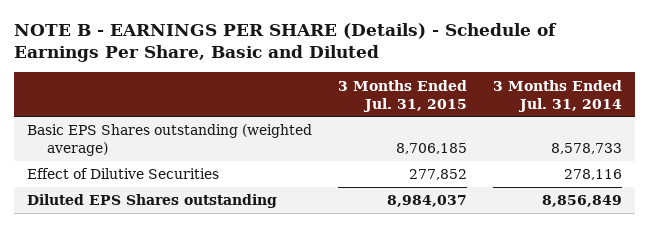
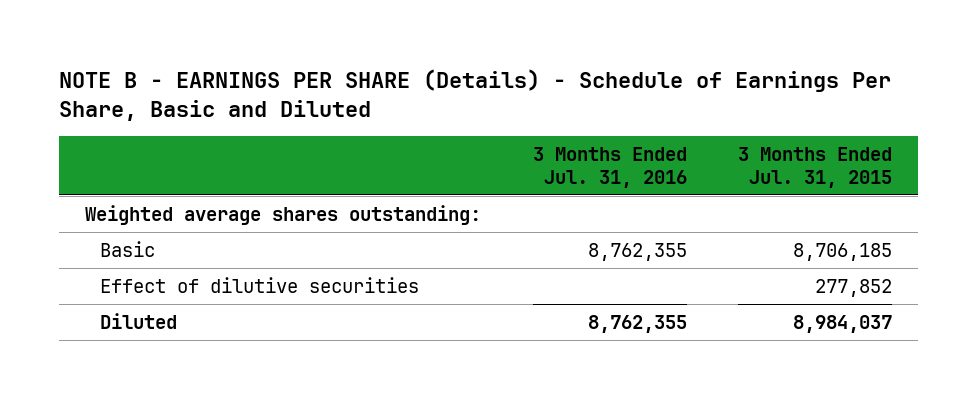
[492,79,622,112] 3 Months Ended Jul. 31, 2014 -> none
none -> [532,146,687,188] 3 Months Ended Jul. 31, 2016
none -> [85,204,482,225] Weighted average shares outstanding:
[27,124,313,157] Basic EPS Shares outstanding (weighted average) -> [100,240,156,257] Basic
[27,168,220,180] Effect of Dilutive Securities -> [100,276,420,293] Effect of dilutive securities
[27,194,278,209] Diluted EPS Shares outstanding -> [100,312,178,329] Diluted

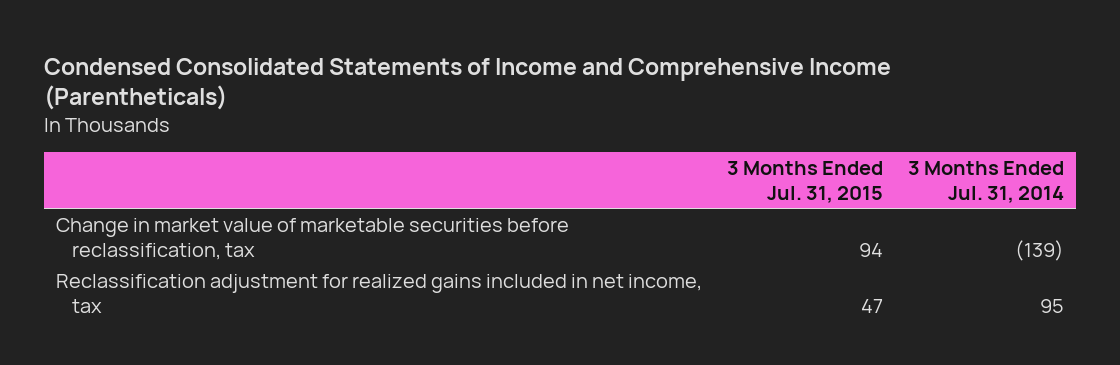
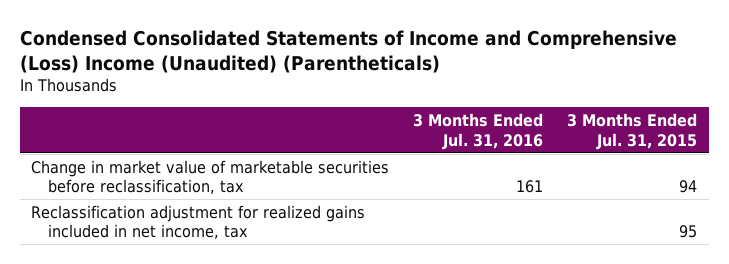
[43,57,891,111] Condensed Consolidated Statements of Income and Comprehensive Income (Parentheticals) -> [19,29,677,73] Condensed Consolidated Statements of Income and Comprehensive (Loss) Income (Unaudited) (Parentheticals)
[907,160,1064,204] 3 Months Ended Jul. 31, 2014 -> none
none -> [413,113,544,150] 3 Months Ended Jul. 31, 2016
[860,299,883,314] 47 -> [679,225,698,239] 95

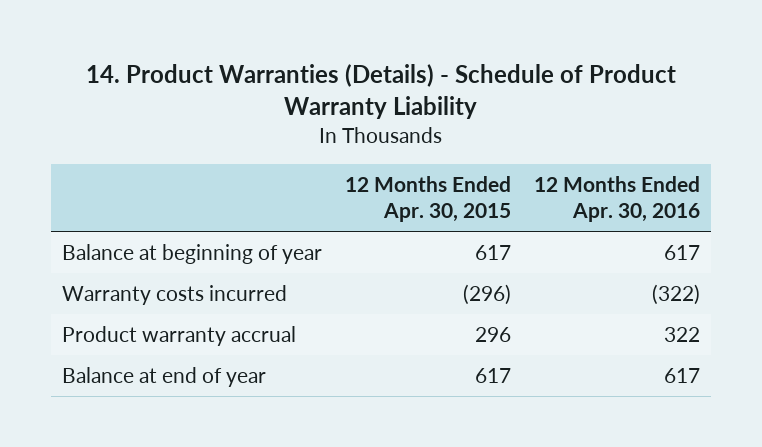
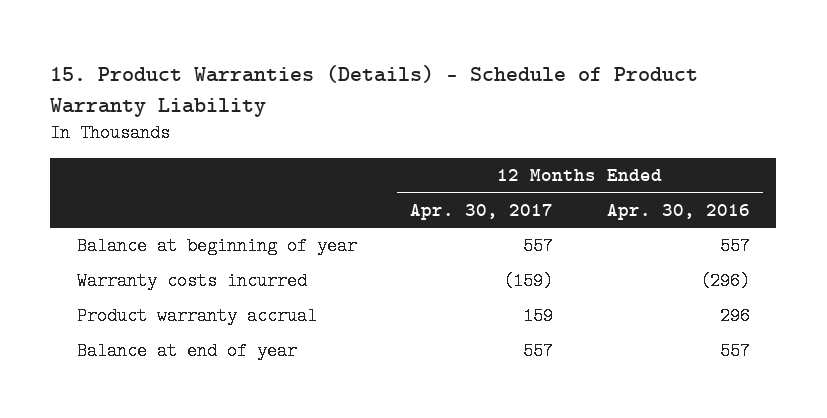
[86,64,677,120] 14. Product Warranties (Details) - Schedule of Product Warranty Liability -> [50,65,699,117] 15. Product Warranties (Details) - Schedule of Product Warranty Liability
[345,176,512,222] 12 Months Ended Apr. 30, 2015 -> none
none -> [410,203,554,220] Apr. 30, 2017
[664,245,701,261] 617 -> [719,237,750,256] 557
[652,284,701,306] (322) -> [699,272,750,291] (296)
[664,327,701,343] 322 -> [719,307,750,326] 296
[664,368,701,384] 617 -> [719,342,750,361] 557

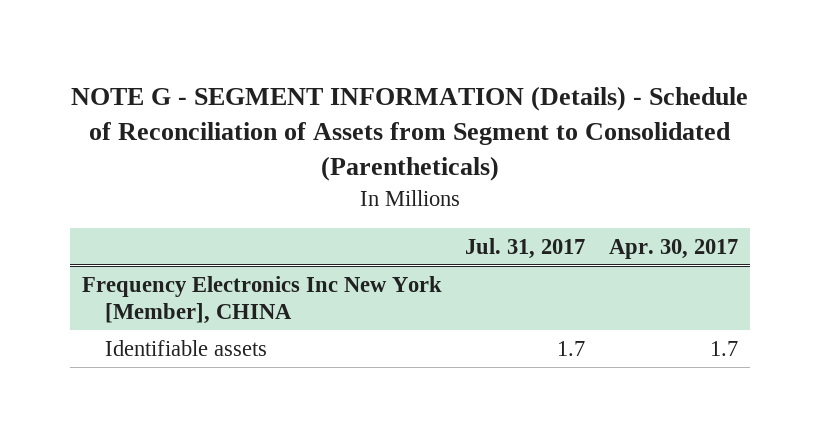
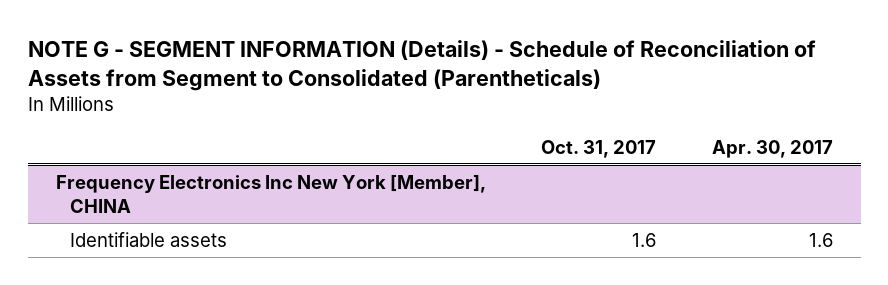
[465,238,586,260] Jul. 31, 2017 -> none
none -> [541,139,657,158] Oct. 31, 2017
[709,340,738,356] 1.7 -> [808,232,833,247] 1.6

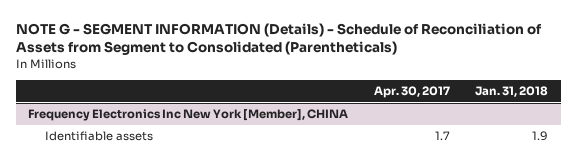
[541,139,657,158] Oct. 31, 2017 -> none
none -> [475,85,549,97] Jan. 31, 2018
[808,232,833,247] 1.6 -> [434,131,450,141] 1.7

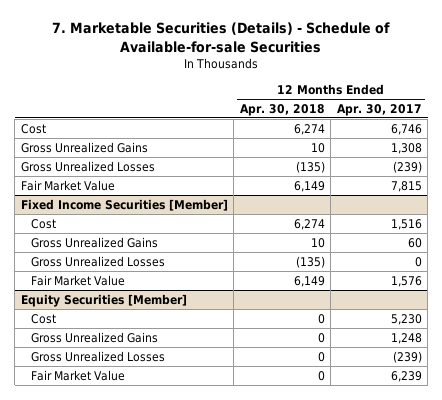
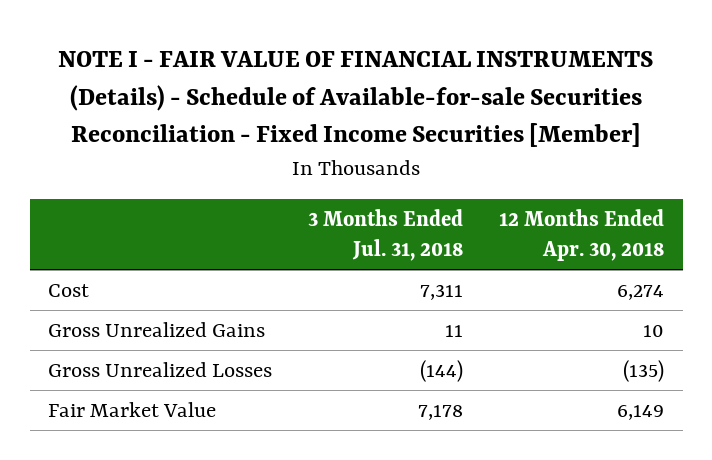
[52,22,391,53] 7. Marketable Securities (Details) - Schedule of Available-for-sale Securities -> [58,51,654,148] NOTE I - FAIR VALUE OF FINANCIAL INSTRUMENTS (Details) - Schedule of Available-for-sale Securities Reconciliation - Fixed Income Securities [Member]
[336,103,422,116] Apr. 30, 2017 -> none
none -> [308,209,464,262] 3 Months Ended Jul. 31, 2018
[20,198,228,211] Fixed Income Securities [Member] -> none
[31,218,57,229] Cost -> none
[31,236,159,248] Gross Unrealized Gains -> none
[31,255,166,267] Gross Unrealized Losses -> none
[31,274,126,286] Fair Market Value -> none
[20,293,187,307] Equity Securities [Member] -> none
[31,313,57,324] Cost -> none
[31,331,159,343] Gross Unrealized Gains -> none
[31,350,166,362] Gross Unrealized Losses -> none
[31,369,126,381] Fair Market Value -> none

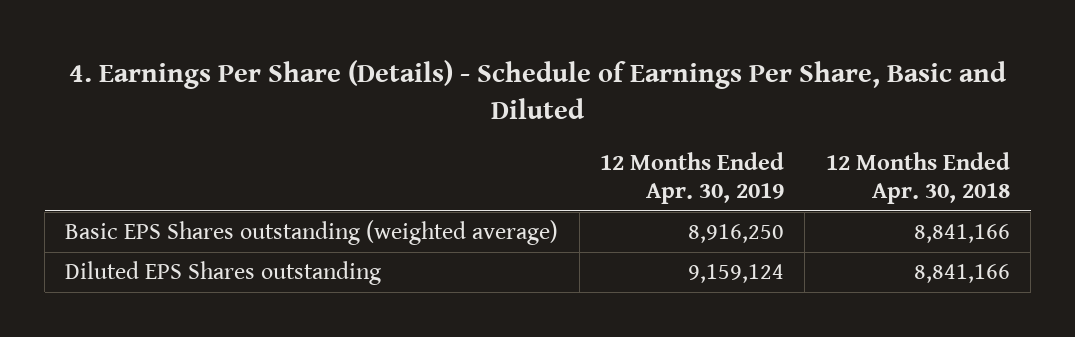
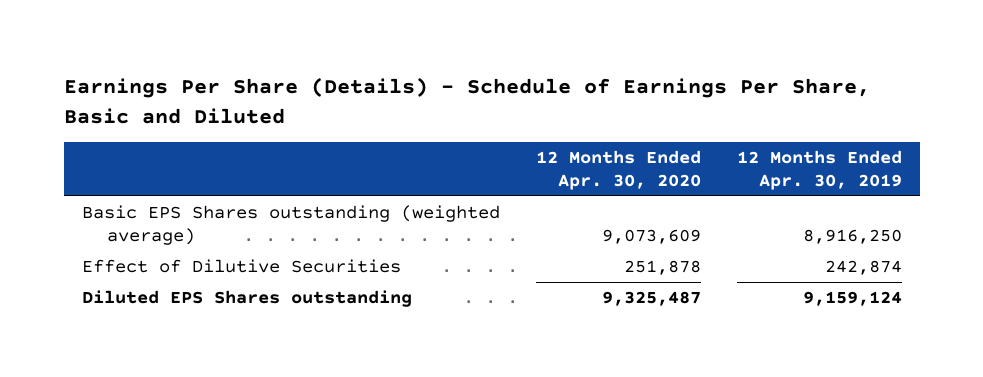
[68,59,1007,120] 4. Earnings Per Share (Details) - Schedule of Earnings Per Share, Basic and Diluted -> [63,77,870,124] Earnings Per Share (Details) - Schedule of Earnings Per Share, Basic and Diluted
[825,152,1010,205] 12 Months Ended Apr. 30, 2018 -> none
none -> [535,149,701,190] 12 Months Ended Apr. 30, 2020
none -> [81,259,401,274] Effect of Dilutive Securities

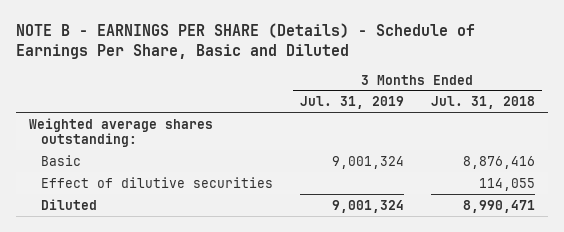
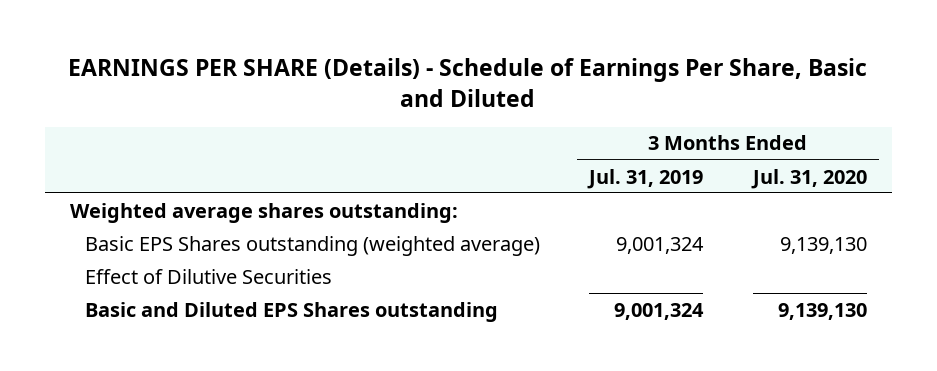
[15,22,475,60] NOTE B - EARNINGS PER SHARE (Details) - Schedule of Earnings Per Share, Basic and Diluted -> [68,57,868,107] EARNINGS PER SHARE (Details) - Schedule of Earnings Per Share, Basic and Diluted
[430,96,535,110] Jul. 31, 2018 -> none
none -> [751,168,868,189] Jul. 31, 2020
[41,154,82,166] Basic -> [84,235,540,256] Basic EPS Shares outstanding (weighted average)
[41,176,274,188] Effect of dilutive securities -> [84,268,332,284] Effect of Dilutive Securities
[41,198,98,210] Diluted -> [84,301,498,322] Basic and Diluted EPS Shares outstanding

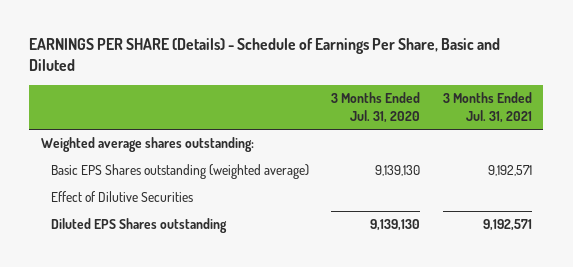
[587,168,704,189] Jul. 31, 2019 -> none
none -> [443,92,533,123] 3 Months Ended Jul. 31, 2021
[84,301,498,322] Basic and Diluted EPS Shares outstanding -> [50,218,227,234] Diluted EPS Shares outstanding

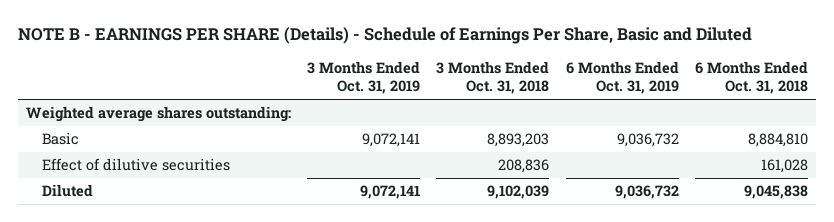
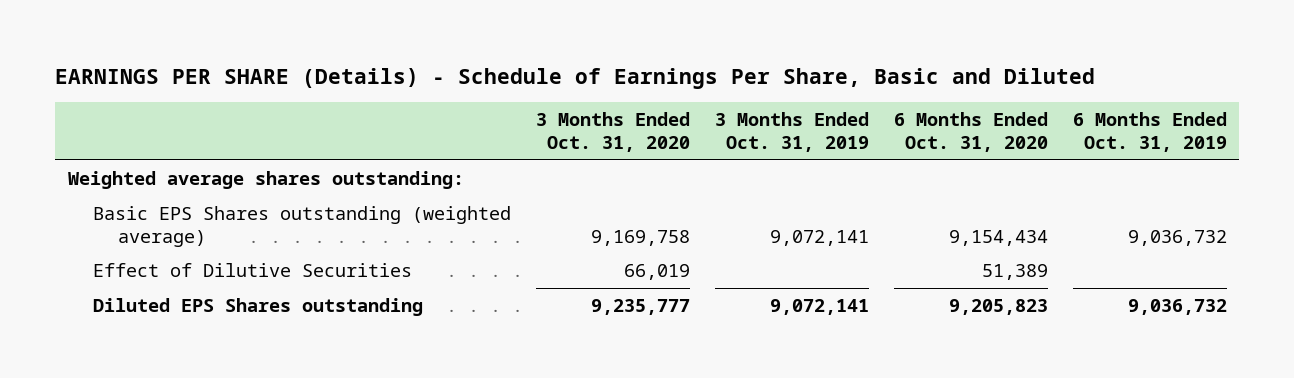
[18,27,753,45] NOTE B - EARNINGS PER SHARE (Details) - Schedule of Earnings Per Share, Basic and Diluted -> [55,67,1096,89] EARNINGS PER SHARE (Details) - Schedule of Earnings Per Share, Basic and Diluted
[436,61,550,95] 3 Months Ended Oct. 31, 2018 -> none
[694,61,808,95] 6 Months Ended Oct. 31, 2018 -> none
none -> [535,112,690,152] 3 Months Ended Oct. 31, 2020
none -> [893,112,1048,152] 6 Months Ended Oct. 31, 2020
[42,132,80,146] Basic -> [92,206,511,247] Basic EPS Shares outstanding (weighted average)
[42,158,231,172] Effect of dilutive securities -> [92,263,412,278] Effect of Dilutive Securities
[42,184,94,198] Diluted -> [92,298,423,317] Diluted EPS Shares outstanding

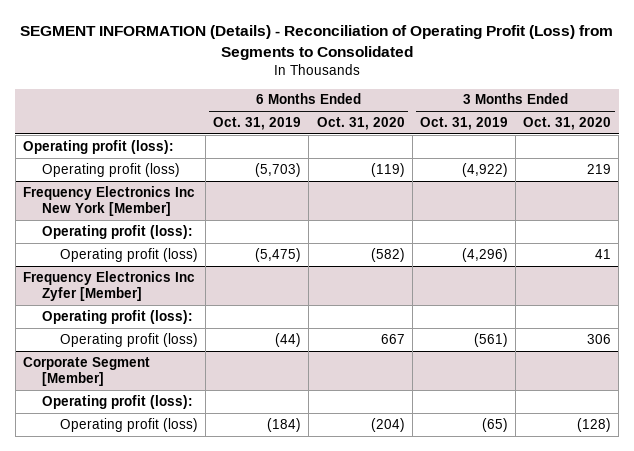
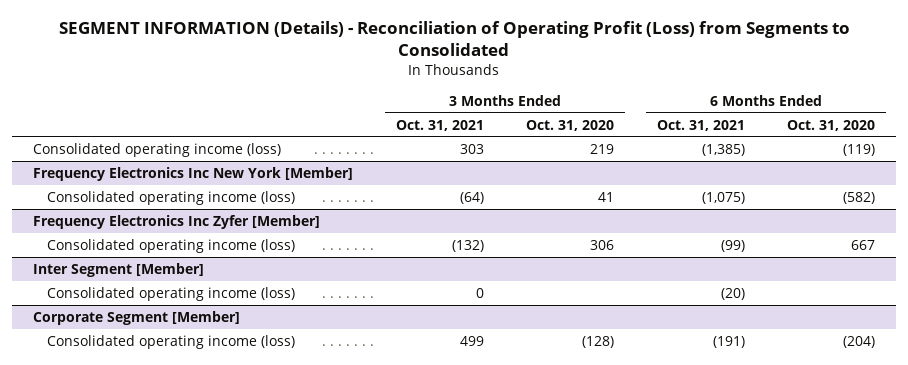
[213,117,302,131] Oct. 31, 2019 -> none
[419,117,508,131] Oct. 31, 2019 -> none
none -> [395,119,484,131] Oct. 31, 2021
none -> [656,119,745,131] Oct. 31, 2021
[23,139,175,154] Operating profit (loss): -> none
[41,162,180,177] Operating profit (loss) -> [33,142,282,157] Consolidated operating income (loss)
[41,224,193,239] Operating profit (loss): -> none
[59,247,198,262] Operating profit (loss) -> [46,190,295,205] Consolidated operating income (loss)
[41,309,193,324] Operating profit (loss): -> none
[59,332,198,347] Operating profit (loss) -> [46,238,295,253] Consolidated operating income (loss)
none -> [33,262,205,277] Inter Segment [Member]
none -> [46,286,295,301] Consolidated operating income (loss)
[41,394,193,409] Operating profit (loss): -> none
[59,417,198,432] Operating profit (loss) -> [46,334,295,349] Consolidated operating income (loss)

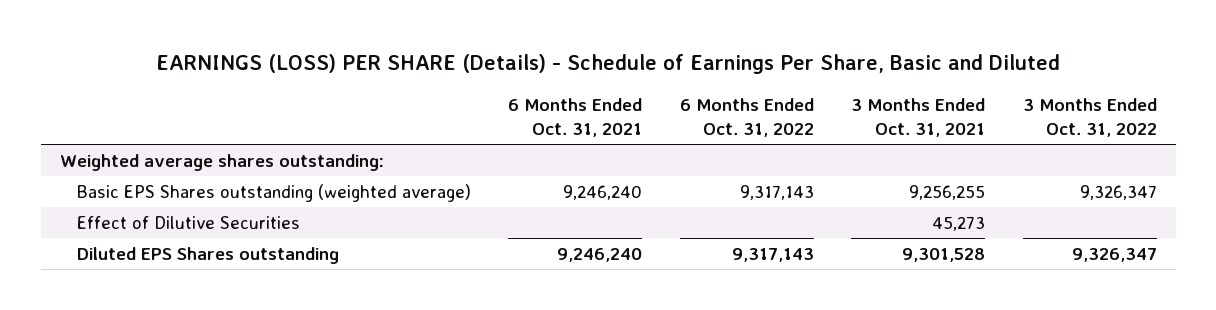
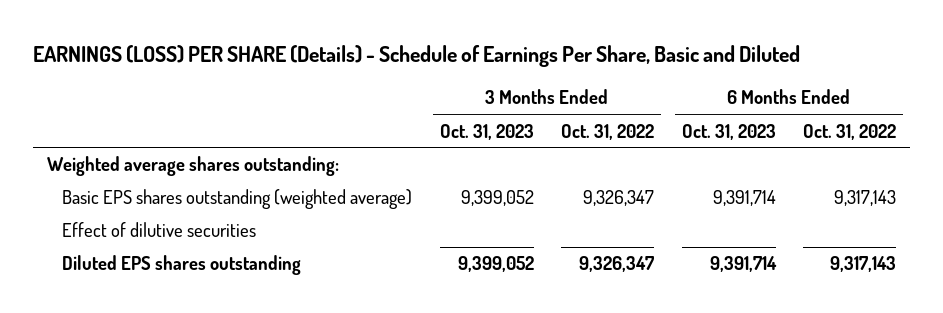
[508,97,643,137] 6 Months Ended Oct. 31, 2021 -> none
[851,97,986,137] 3 Months Ended Oct. 31, 2021 -> none
none -> [439,123,534,140] Oct. 31, 2023
none -> [681,123,776,140] Oct. 31, 2023
[76,184,471,203] Basic EPS Shares outstanding (weighted average) -> [61,189,412,210] Basic EPS shares outstanding (weighted average)
[76,216,300,230] Effect of Dilutive Securities -> [61,222,256,238] Effect of dilutive securities
[76,247,339,265] Diluted EPS Shares outstanding -> [61,255,301,276] Diluted EPS shares outstanding

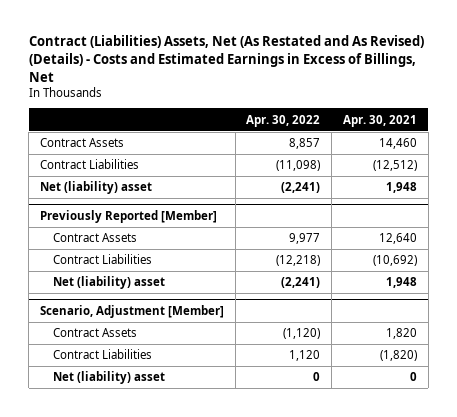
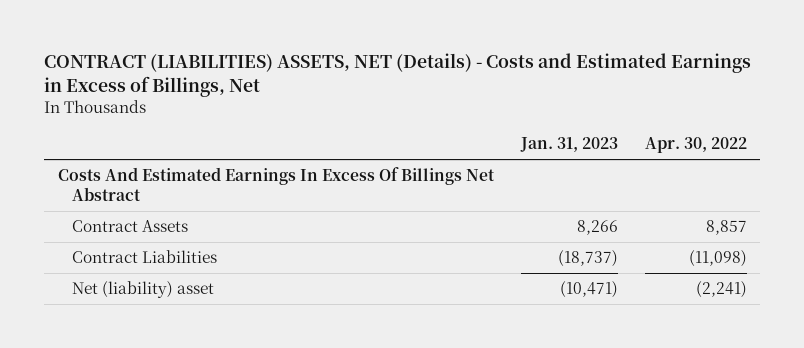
[28,35,424,82] Contract (Liabilities) Assets, Net (As Restated and As Revised) (Details) - Costs and Estimated Earnings in Excess of Billings, Net -> [43,52,751,97] CONTRACT (LIABILITIES) ASSETS, NET (Details) - Costs and Estimated Earnings in Excess of Billings, Net
[342,114,417,127] Apr. 30, 2021 -> none
none -> [519,137,618,153] Jan. 31, 2023
none -> [57,167,495,201] Costs And Estimated Earnings In Excess Of Billings Net Abstract
[39,210,217,224] Previously Reported [Member] -> none
[53,233,138,243] Contract Assets -> none
[53,254,153,265] Contract Liabilities -> none
[53,276,166,290] Net (liability) asset -> none
[39,305,224,319] Scenario, Adjustment [Member] -> none
[53,328,138,338] Contract Assets -> none
[53,349,153,360] Contract Liabilities -> none
[53,371,166,385] Net (liability) asset -> none

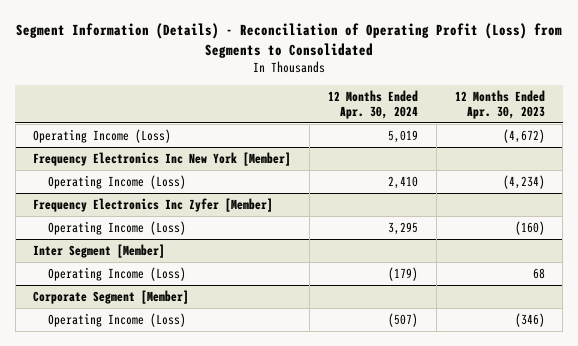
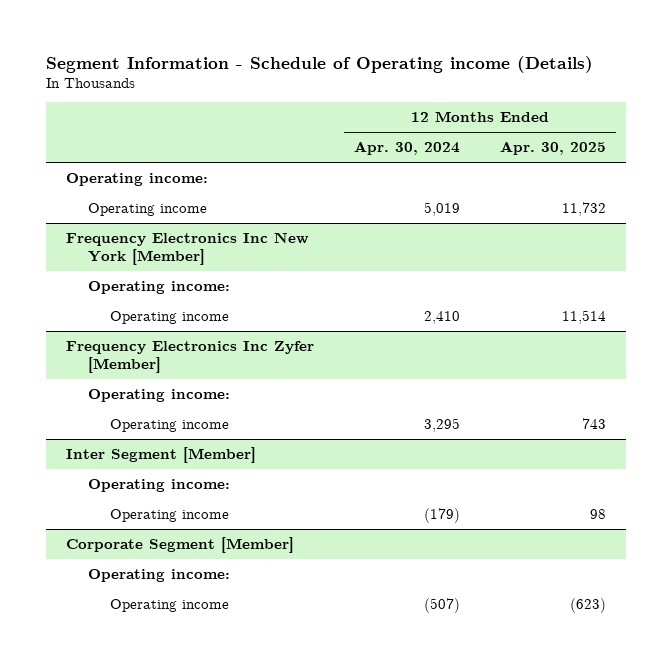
[15,23,562,59] Segment Information (Details) - Reconciliation of Operating Profit (Loss) from Segments to Consolidated -> [46,55,594,73] Segment Information - Schedule of Operating income (Details)
[454,89,545,119] 12 Months Ended Apr. 30, 2023 -> none
none -> [500,141,607,156] Apr. 30, 2025
none -> [66,172,209,186] Operating income:
[33,128,172,143] Operating Income (Loss) -> [88,202,208,216] Operating income
none -> [88,280,231,294] Operating income:
[48,174,187,189] Operating Income (Loss) -> [110,310,230,324] Operating income
none -> [88,388,231,402] Operating income:
[48,220,187,235] Operating Income (Loss) -> [110,418,230,432] Operating income
none -> [88,478,231,492] Operating income:
[48,266,187,281] Operating Income (Loss) -> [110,508,230,522] Operating income
none -> [88,568,231,582] Operating income:
[48,312,187,327] Operating Income (Loss) -> [110,598,230,612] Operating income

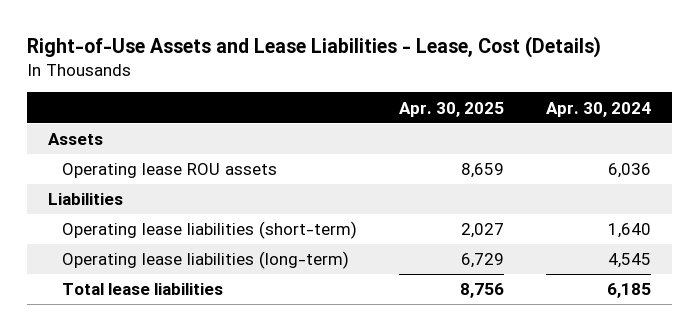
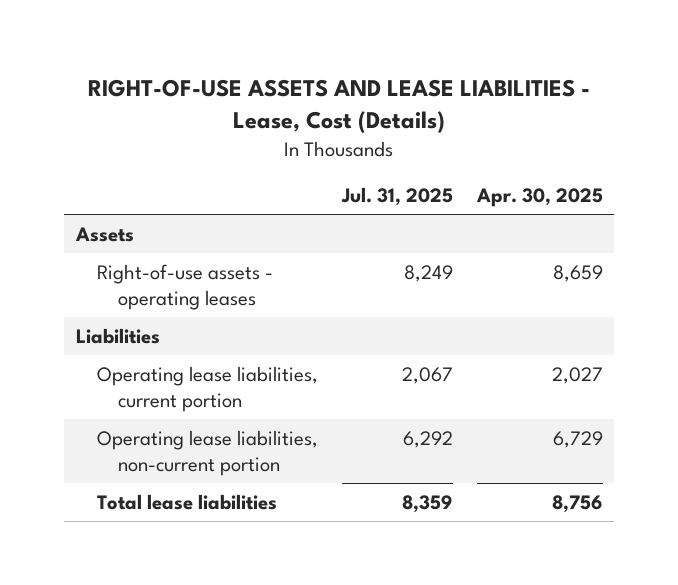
[26,35,601,58] Right-of-Use Assets and Lease Liabilities - Lease, Cost (Details) -> [88,78,591,134] RIGHT-OF-USE ASSETS AND LEASE LIABILITIES - Lease, Cost (Details)
[546,101,652,117] Apr. 30, 2024 -> none
none -> [340,187,453,207] Jul. 31, 2025
[62,163,278,179] Operating lease ROU assets -> [96,263,273,310] Right-of-use assets - operating leases
[62,221,358,240] Operating lease liabilities (short-term) -> [96,365,318,412] Operating lease liabilities, current portion
[62,251,350,270] Operating lease liabilities (long-term) -> [96,429,318,476] Operating lease liabilities, non-current portion

